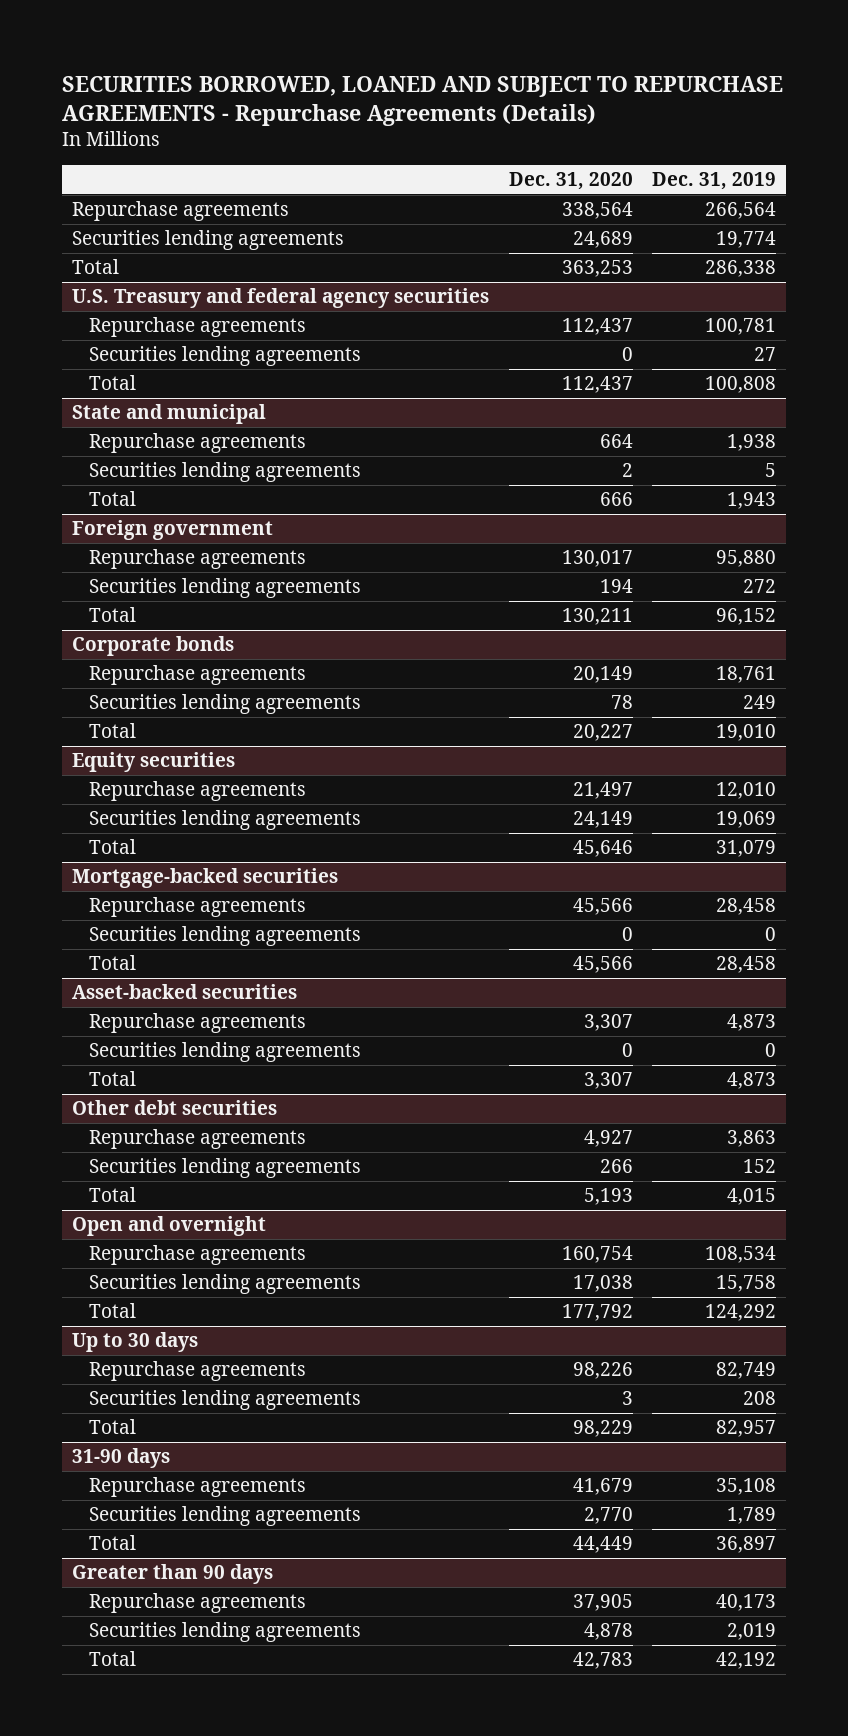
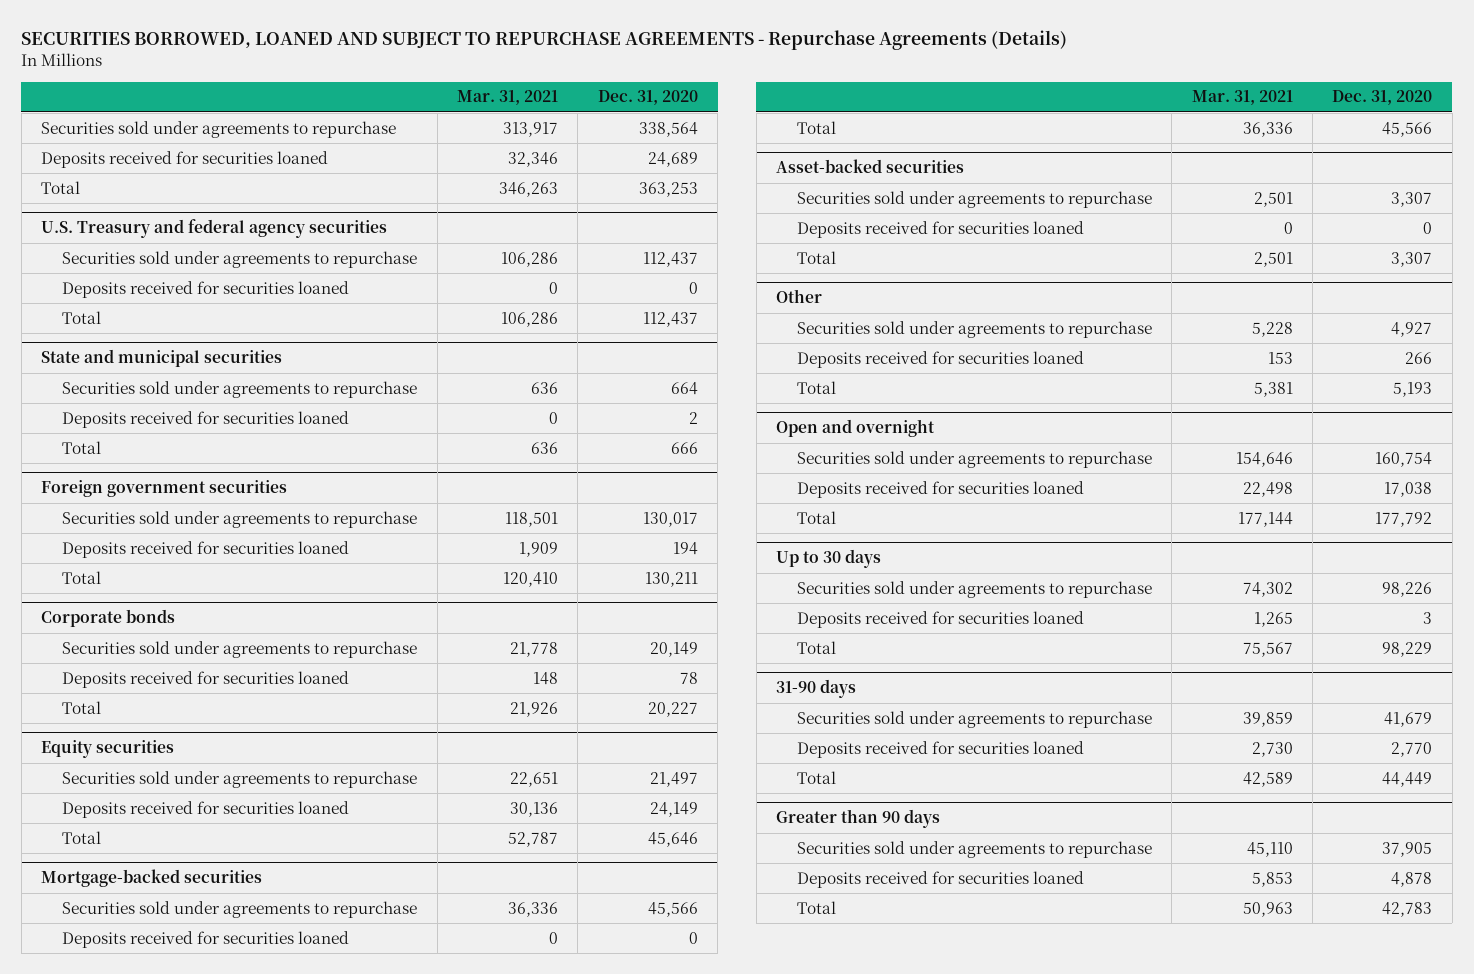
[652,172,777,191] Dec. 31, 2019 -> none
none -> [457,90,559,106] Mar. 31, 2021
[72,201,290,222] Repurchase agreements -> [41,120,397,138] Securities sold under agreements to repurchase
[72,230,345,251] Securities lending agreements -> [41,150,329,168] Deposits received for securities loaned
[89,317,307,338] Repurchase agreements -> [62,250,418,268] Securities sold under agreements to repurchase
[89,346,362,367] Securities lending agreements -> [62,280,350,298] Deposits received for securities loaned
[72,404,267,425] State and municipal -> [41,349,283,368] State and municipal securities
[89,433,307,454] Repurchase agreements -> [62,380,418,398] Securities sold under agreements to repurchase
[89,462,362,483] Securities lending agreements -> [62,410,350,428] Deposits received for securities loaned
[72,520,274,541] Foreign government -> [41,480,288,498] Foreign government securities
[89,549,307,570] Repurchase agreements -> [62,510,418,528] Securities sold under agreements to repurchase
[89,578,362,599] Securities lending agreements -> [62,540,350,558] Deposits received for securities loaned
[89,665,307,686] Repurchase agreements -> [62,640,418,658] Securities sold under agreements to repurchase
[89,694,362,715] Securities lending agreements -> [62,670,350,688] Deposits received for securities loaned
[89,781,307,802] Repurchase agreements -> [62,770,418,788] Securities sold under agreements to repurchase
[89,810,362,831] Securities lending agreements -> [62,800,350,818] Deposits received for securities loaned
[89,897,307,918] Repurchase agreements -> [62,900,418,918] Securities sold under agreements to repurchase
[89,926,362,947] Securities lending agreements -> [62,930,350,948] Deposits received for securities loaned
[89,1013,307,1034] Repurchase agreements -> [797,190,1153,208] Securities sold under agreements to repurchase
[89,1042,362,1063] Securities lending agreements -> [797,220,1085,238] Deposits received for securities loaned
[72,1100,278,1116] Other debt securities -> [775,289,822,304] Other
[89,1129,307,1150] Repurchase agreements -> [797,320,1153,338] Securities sold under agreements to repurchase
[89,1158,362,1179] Securities lending agreements -> [797,350,1085,368] Deposits received for securities loaned
[89,1245,307,1266] Repurchase agreements -> [797,450,1153,468] Securities sold under agreements to repurchase
[89,1274,362,1295] Securities lending agreements -> [797,480,1085,498] Deposits received for securities loaned
[89,1361,307,1382] Repurchase agreements -> [797,580,1153,598] Securities sold under agreements to repurchase
[89,1390,362,1411] Securities lending agreements -> [797,610,1085,628] Deposits received for securities loaned
[89,1477,307,1498] Repurchase agreements -> [797,710,1153,728] Securities sold under agreements to repurchase
[89,1506,362,1527] Securities lending agreements -> [797,740,1085,758] Deposits received for securities loaned
[89,1593,307,1614] Repurchase agreements -> [797,840,1153,858] Securities sold under agreements to repurchase
[89,1622,362,1643] Securities lending agreements -> [797,870,1085,888] Deposits received for securities loaned

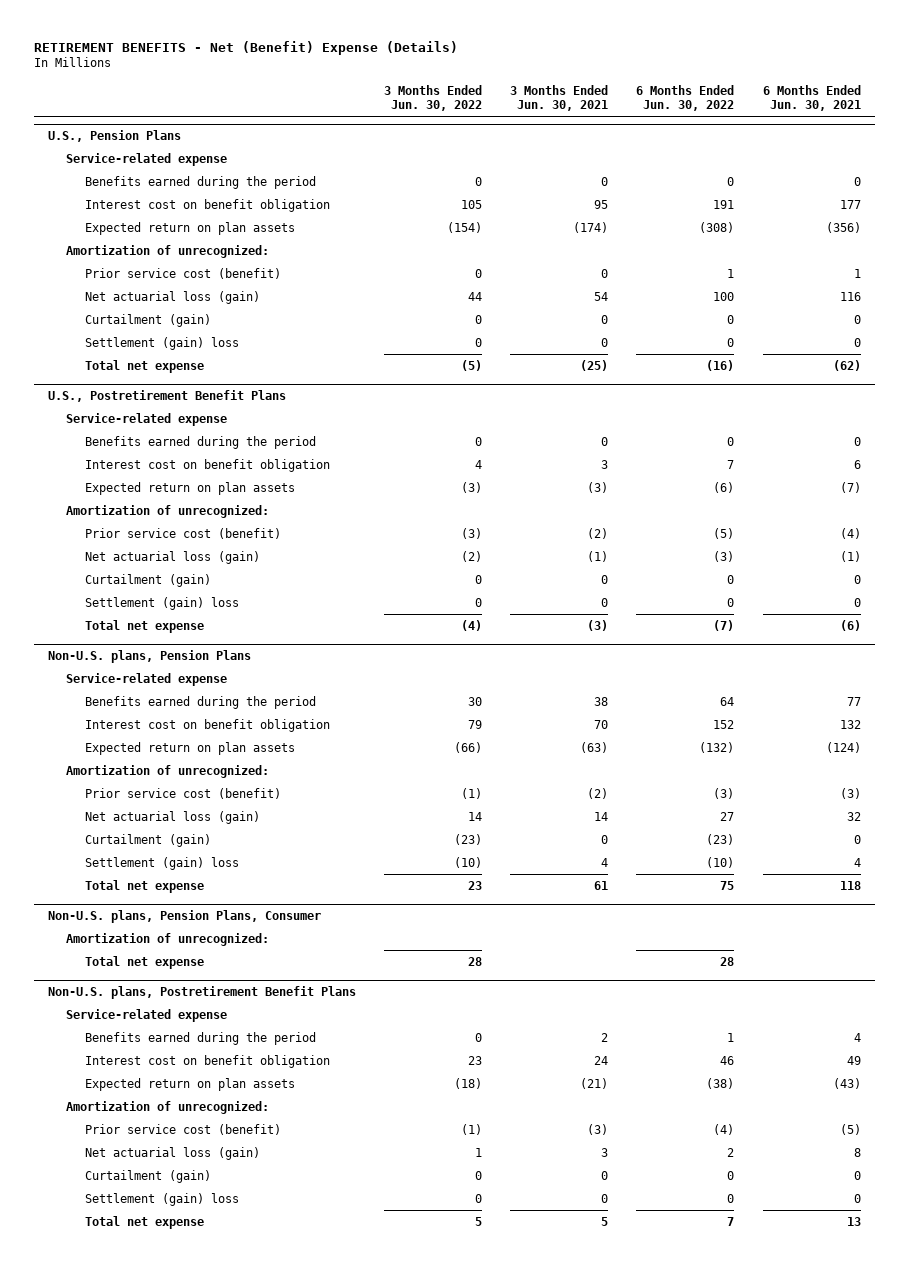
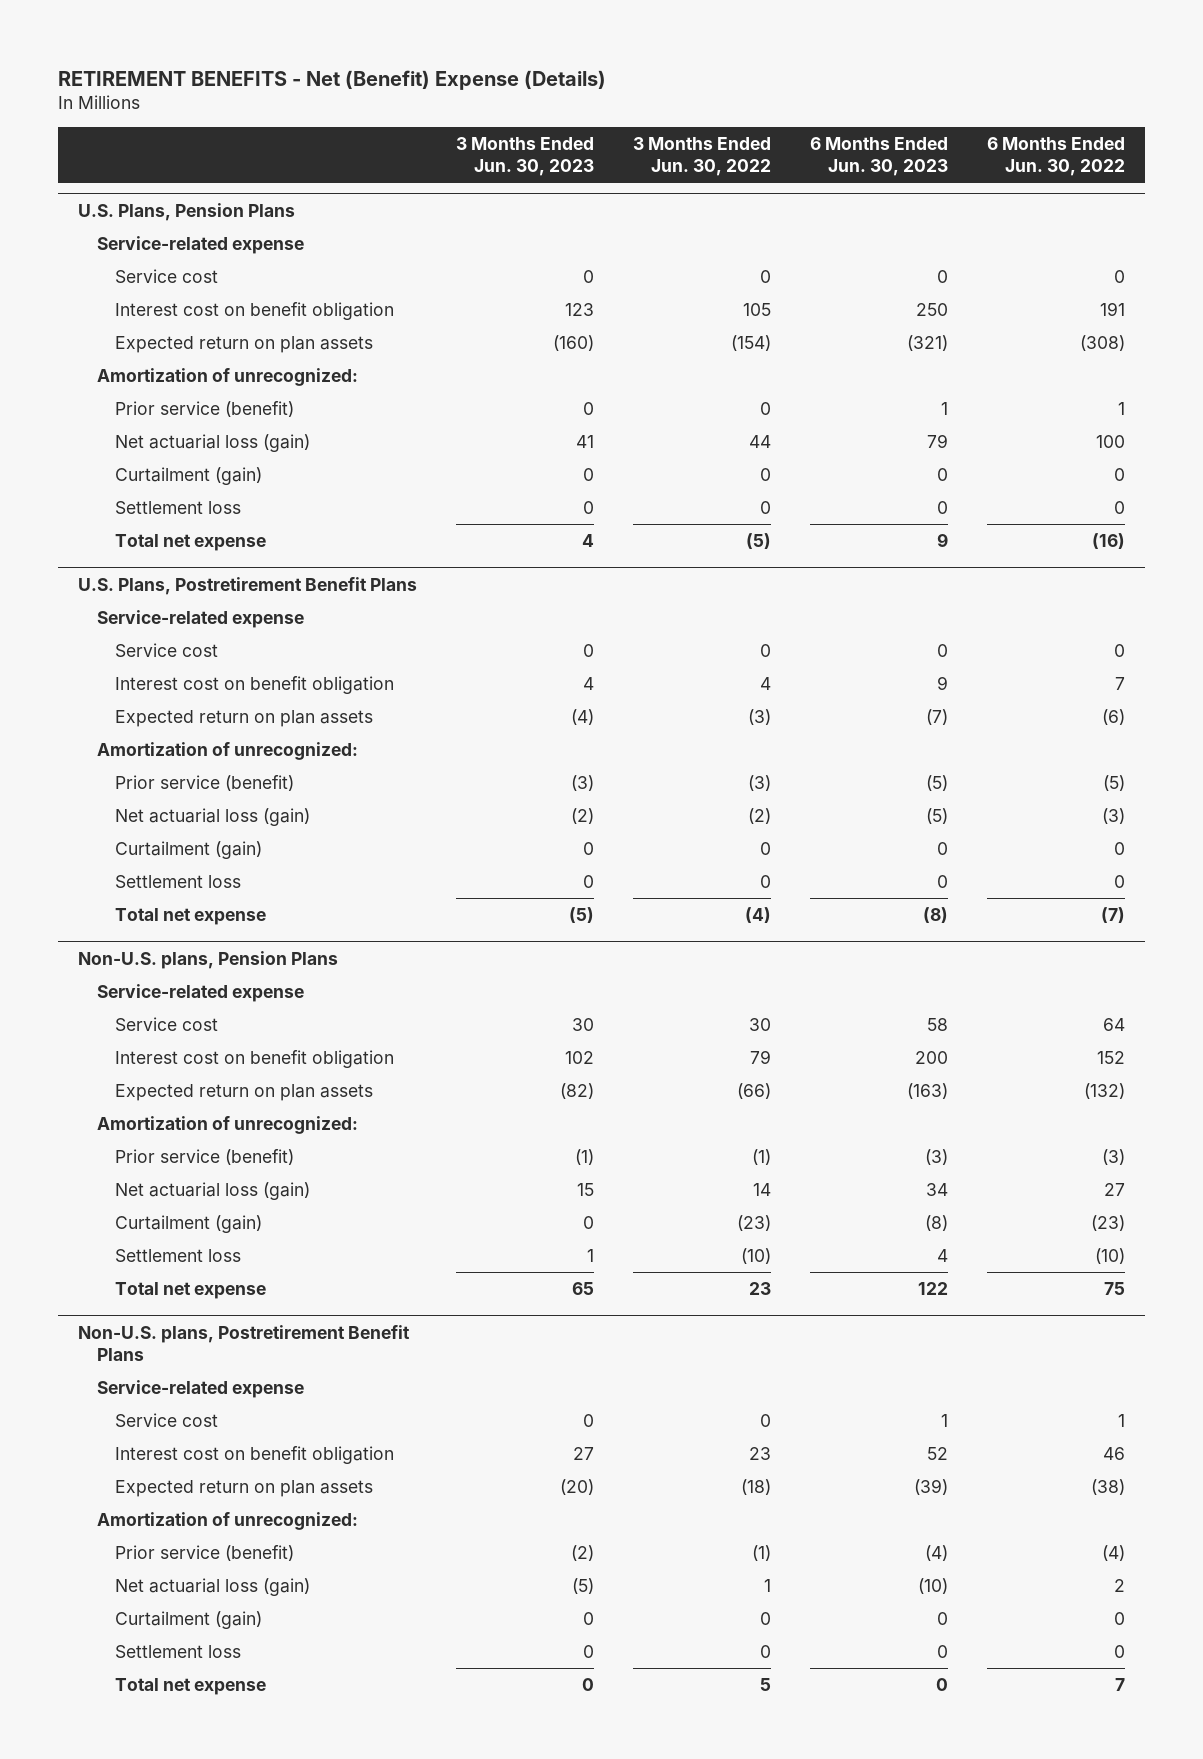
[510,84,609,111] 3 Months Ended Jun. 30, 2021 -> none
[762,84,861,111] 6 Months Ended Jun. 30, 2021 -> none
none -> [456,137,595,176] 3 Months Ended Jun. 30, 2023
none -> [810,137,949,176] 6 Months Ended Jun. 30, 2023
[48,129,182,142] U.S., Pension Plans -> [77,202,295,221] U.S. Plans, Pension Plans
[84,175,316,189] Benefits earned during the period -> [115,269,219,284] Service cost
[84,267,281,279] Prior service cost (benefit) -> [115,401,295,418] Prior service (benefit)
[84,336,239,350] Settlement (gain) loss -> [115,501,242,515] Settlement loss
[48,389,287,402] U.S., Postretirement Benefit Plans -> [77,576,417,595] U.S. Plans, Postretirement Benefit Plans
[84,435,316,449] Benefits earned during the period -> [115,643,219,658] Service cost
[84,527,281,539] Prior service cost (benefit) -> [115,775,295,792] Prior service (benefit)
[84,596,239,610] Settlement (gain) loss -> [115,875,242,889] Settlement loss
[84,695,316,709] Benefits earned during the period -> [115,1017,219,1032] Service cost
[84,787,281,799] Prior service cost (benefit) -> [115,1149,295,1166] Prior service (benefit)
[84,856,239,870] Settlement (gain) loss -> [115,1249,242,1263] Settlement loss
[48,909,322,923] Non-U.S. plans, Pension Plans, Consumer -> none
[66,932,270,946] Amortization of unrecognized: -> none
[84,955,204,969] Total net expense -> none
[84,1031,316,1045] Benefits earned during the period -> [115,1413,219,1428] Service cost
[84,1123,281,1135] Prior service cost (benefit) -> [115,1545,295,1562] Prior service (benefit)
[84,1192,239,1206] Settlement (gain) loss -> [115,1645,242,1659] Settlement loss

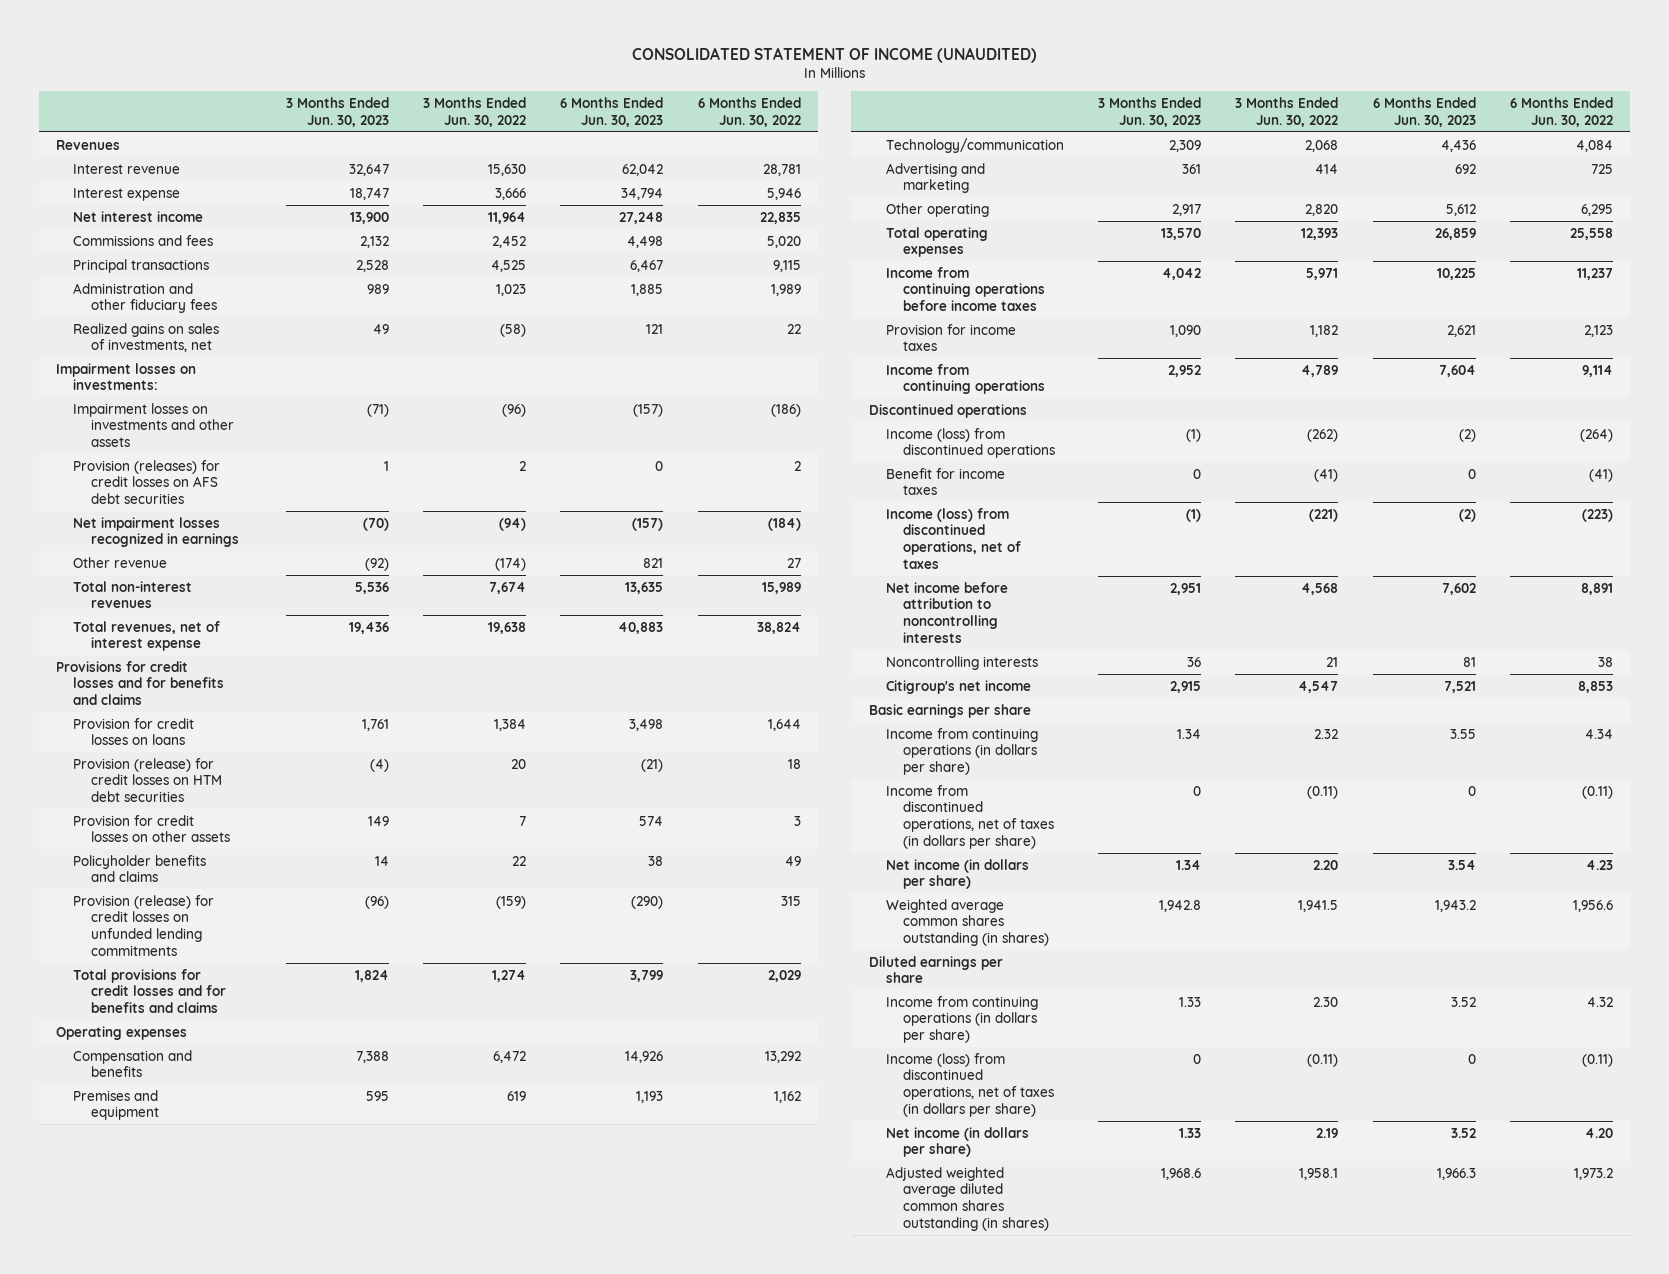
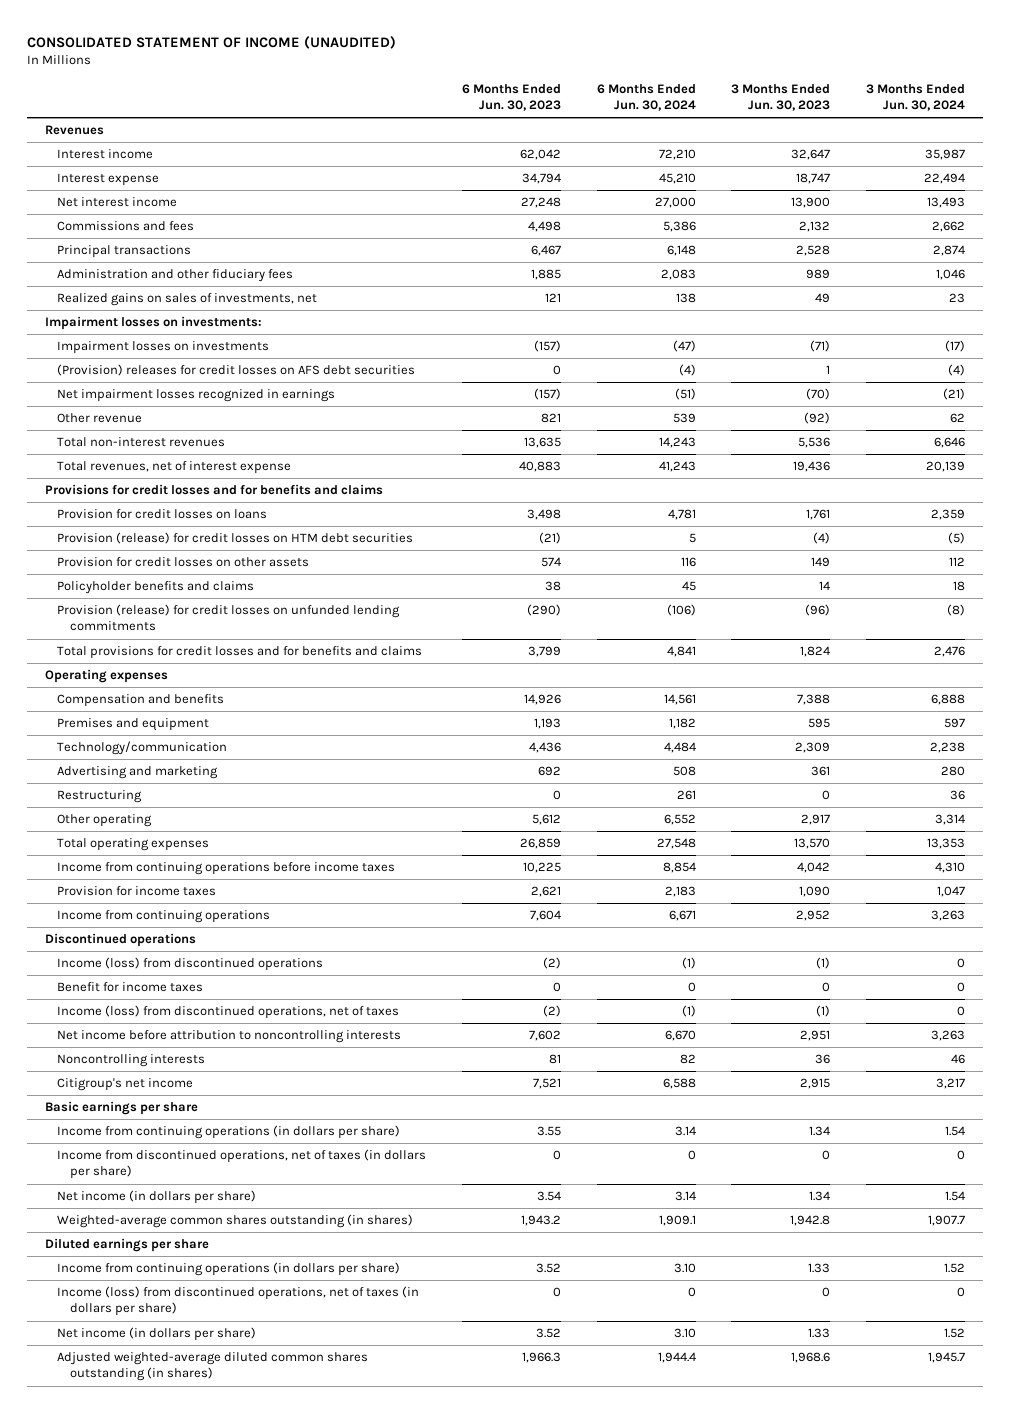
[423,97,527,127] 3 Months Ended Jun. 30, 2022 -> none
[697,97,801,127] 6 Months Ended Jun. 30, 2022 -> none
none -> [596,83,696,112] 6 Months Ended Jun. 30, 2024
none -> [865,83,965,112] 3 Months Ended Jun. 30, 2024
[73,163,181,174] Interest revenue -> [57,149,154,160] Interest income
[73,402,234,448] Impairment losses on investments and other assets -> [57,341,270,355] Impairment losses on investments
[73,459,221,505] Provision (releases) for credit losses on AFS debt securities -> [57,364,416,377] (Provision) releases for credit losses on AFS debt securities
none -> [57,790,143,804] Restructuring
[885,898,1050,947] Weighted average common shares outstanding (in shares) -> [57,1214,414,1229] Weighted-average common shares outstanding (in shares)
[885,1166,1050,1231] Adjusted weighted average diluted common shares outstanding (in shares) -> [57,1352,369,1382] Adjusted weighted-average diluted common shares outstanding (in shares)

